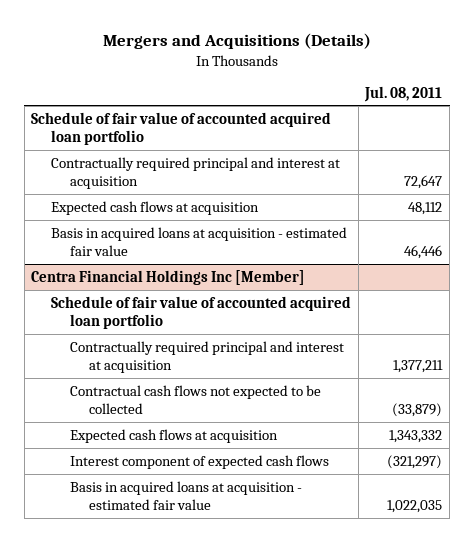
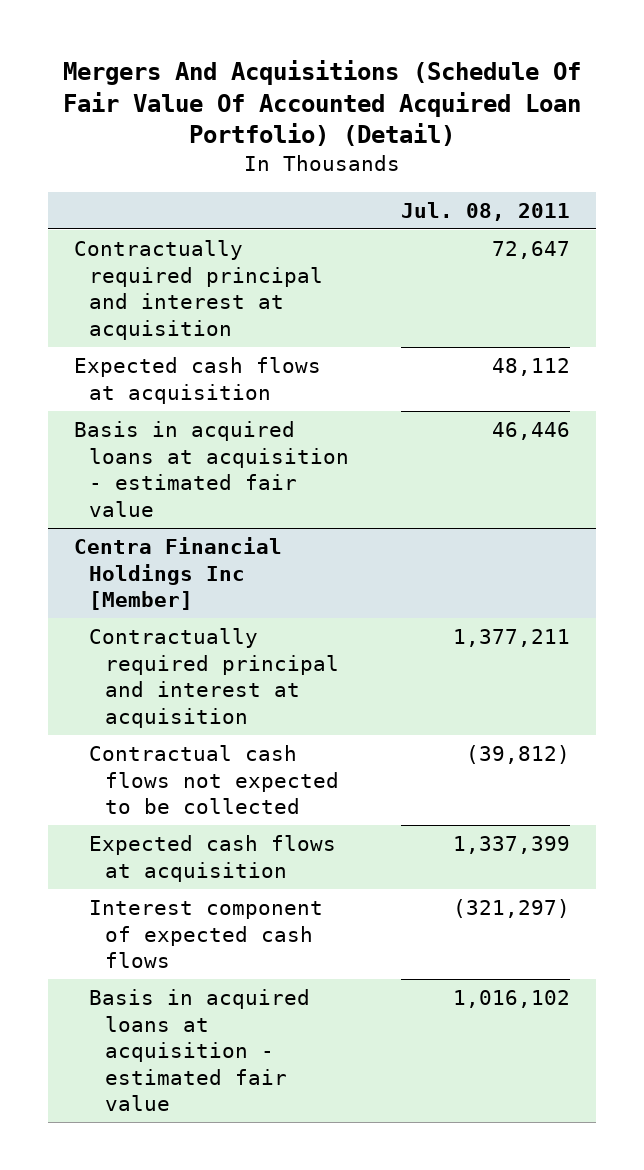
[102,33,371,50] Mergers and Acquisitions (Details) -> [63,59,582,147] Mergers And Acquisitions (Schedule Of Fair Value Of Accounted Acquired Loan Portfolio) (Detail)
[31,111,332,146] Schedule of fair value of accounted acquired loan portfolio -> none
[50,295,351,330] Schedule of fair value of accounted acquired loan portfolio -> none
[392,403,443,418] (33,879) -> [466,744,571,764] (39,812)
[389,429,443,443] 1,343,332 -> [453,835,571,854] 1,337,399
[387,500,443,514] 1,022,035 -> [453,989,571,1008] 1,016,102

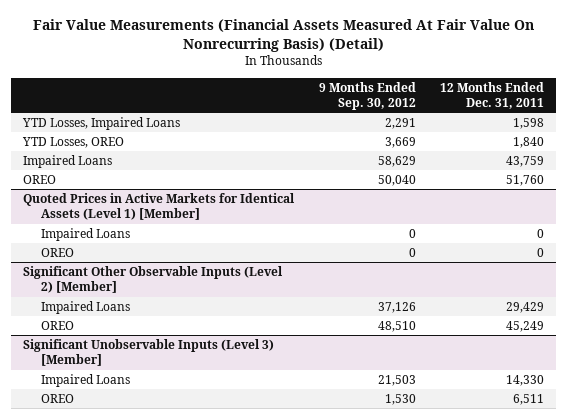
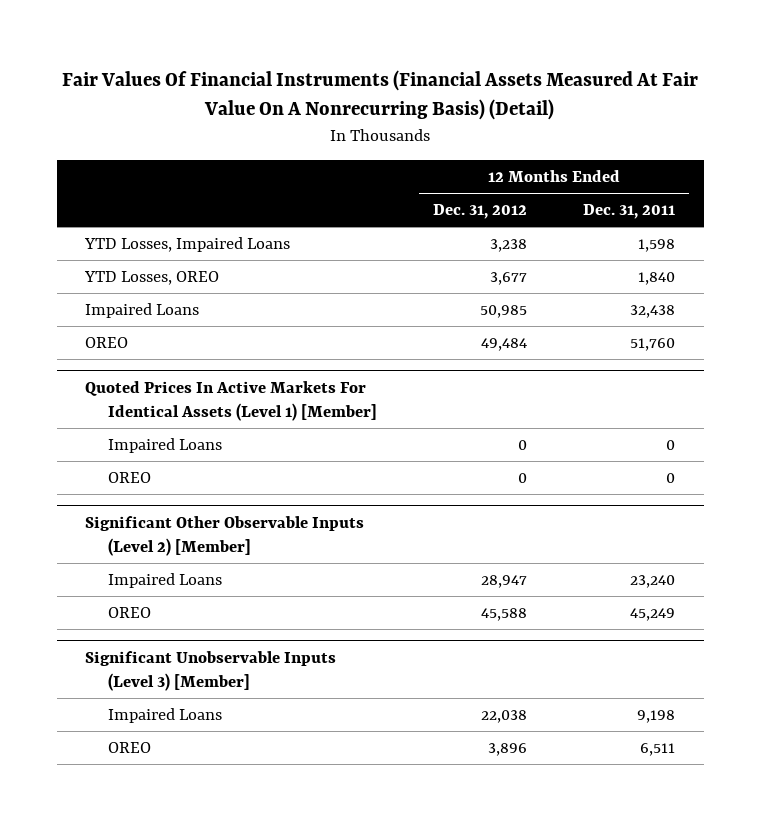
[32,19,534,53] Fair Value Measurements (Financial Assets Measured At Fair Value On Nonrecurring Basis) (Detail) -> [62,70,699,121] Fair Values Of Financial Instruments (Financial Assets Measured At Fair Value On A Nonrecurring Basis) (Detail)
[318,81,416,111] 9 Months Ended Sep. 30, 2012 -> none
none -> [433,204,528,220] Dec. 31, 2012
[505,156,544,168] 43,759 -> [630,305,676,319] 32,438
[23,193,296,221] Quoted Prices in Active Markets for Identical Assets (Level 1) [Member] -> [84,380,377,421] Quoted Prices In Active Markets For Identical Assets (Level 1) [Member]
[505,302,544,314] 29,429 -> [630,575,676,589] 23,240
[505,375,544,387] 14,330 -> [637,710,676,724] 9,198

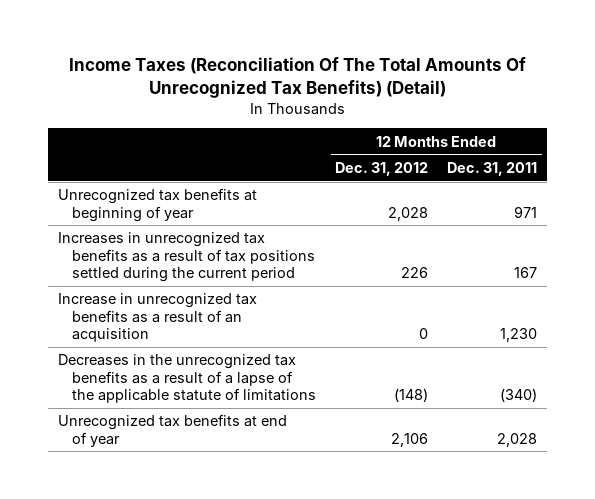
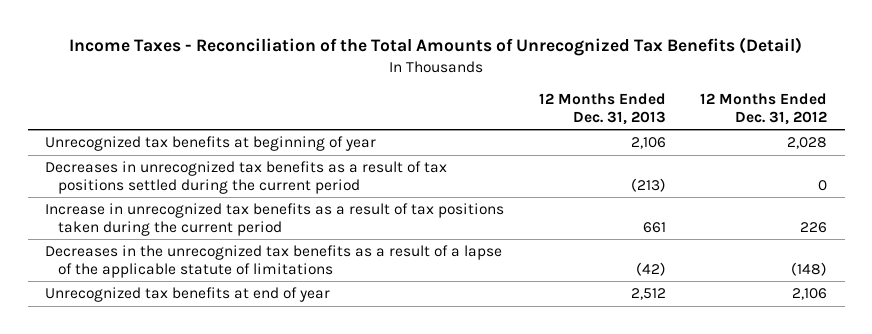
[68,56,526,98] Income Taxes (Reconciliation Of The Total Amounts Of Unrecognized Tax Benefits) (Detail) -> [69,37,803,57] Income Taxes - Reconciliation of the Total Amounts of Unrecognized Tax Benefits (Detail)
[447,161,538,176] Dec. 31, 2011 -> none
none -> [538,93,666,125] 12 Months Ended Dec. 31, 2013
[57,293,257,342] Increase in unrecognized tax benefits as a result of an acquisition -> none
none -> [45,161,448,194] Decreases in unrecognized tax benefits as a result of tax positions settled during the current period
[57,232,316,282] Increases in unrecognized tax benefits as a result of tax positions settled during the current period -> [45,203,505,236] Increase in unrecognized tax benefits as a result of tax positions taken during the current period

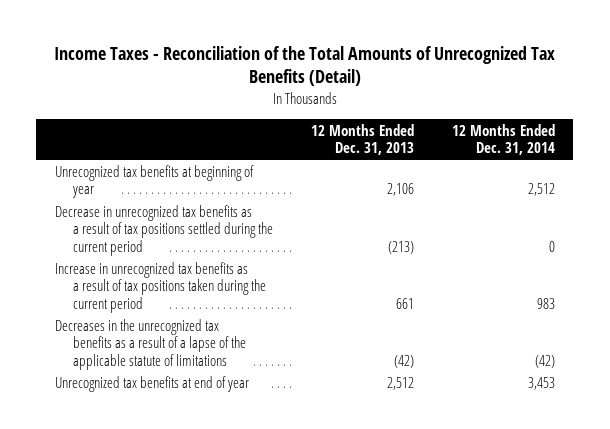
[700,93,828,125] 12 Months Ended Dec. 31, 2012 -> none
none -> [451,123,555,156] 12 Months Ended Dec. 31, 2014
[45,161,448,194] Decreases in unrecognized tax benefits as a result of tax positions settled during the current period -> [55,204,274,256] Decrease in unrecognized tax benefits as a result of tax positions settled during the current period

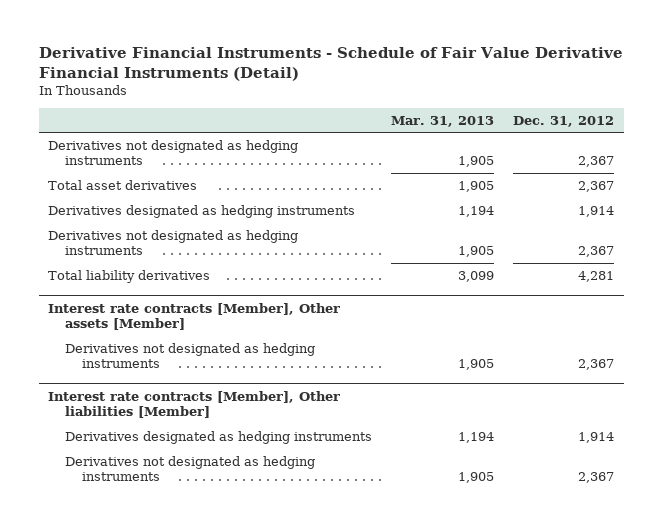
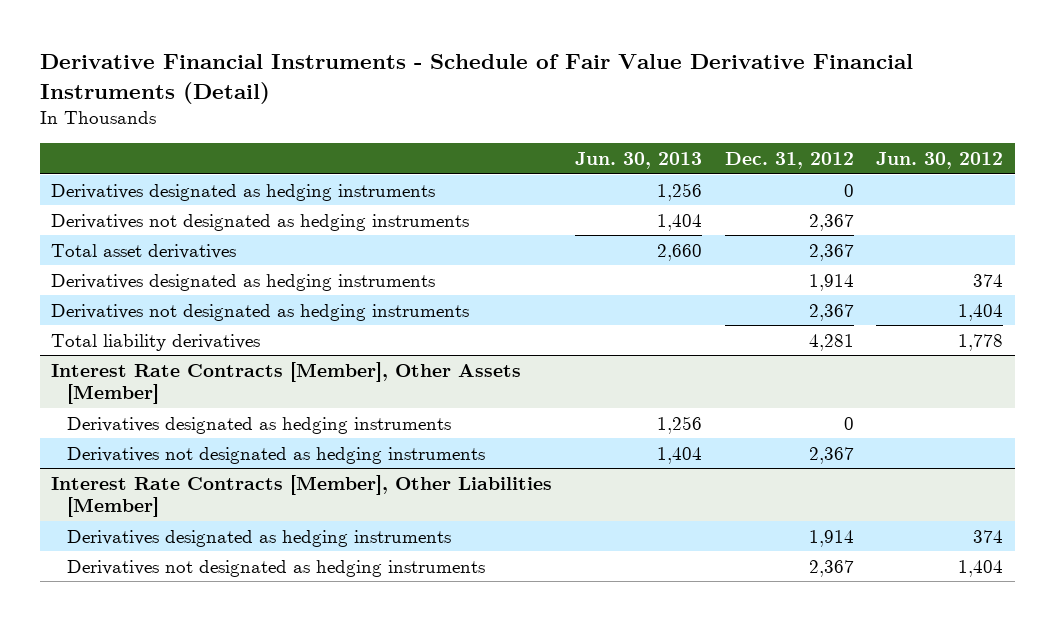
[391,115,495,127] Mar. 31, 2013 -> none
none -> [574,152,702,170] Jun. 30, 2013
none -> [876,152,1004,170] Jun. 30, 2012
none -> [51,183,436,201] Derivatives designated as hedging instruments
[48,302,341,331] Interest rate contracts [Member], Other assets [Member] -> [51,361,522,404] Interest Rate Contracts [Member], Other Assets [Member]
none -> [66,416,451,434] Derivatives designated as hedging instruments
[48,390,341,419] Interest rate contracts [Member], Other liabilities [Member] -> [51,474,553,517] Interest Rate Contracts [Member], Other Liabilities [Member]

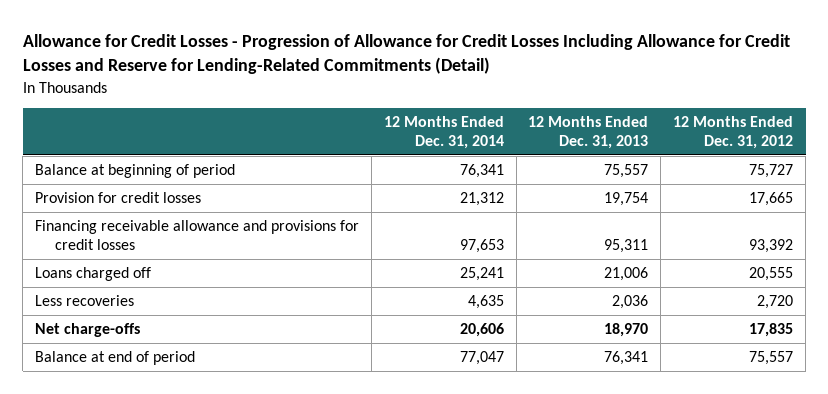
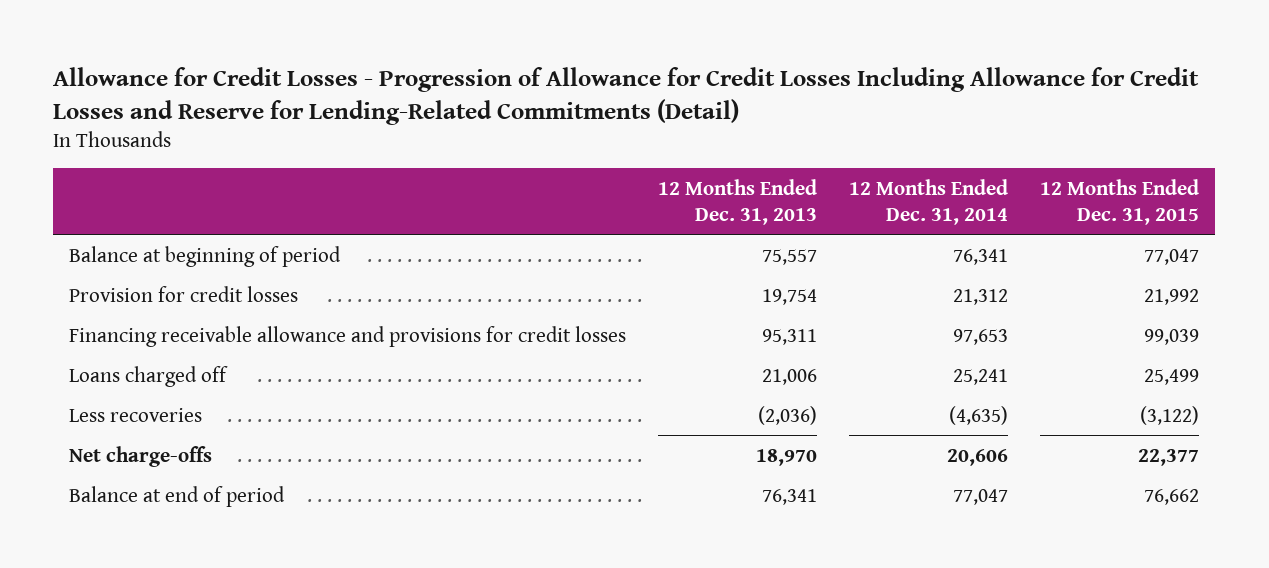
[673,116,794,150] 12 Months Ended Dec. 31, 2012 -> none
none -> [1040,179,1200,225] 12 Months Ended Dec. 31, 2015
[467,295,504,310] 4,635 -> [949,405,1009,425] (4,635)
[612,295,649,310] 2,036 -> [758,405,818,425] (2,036)

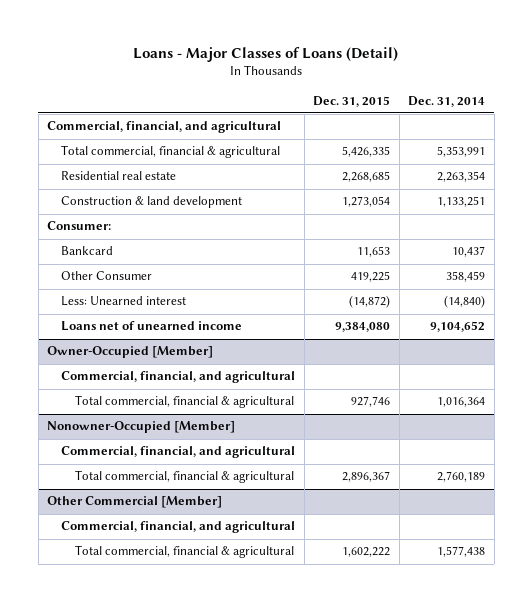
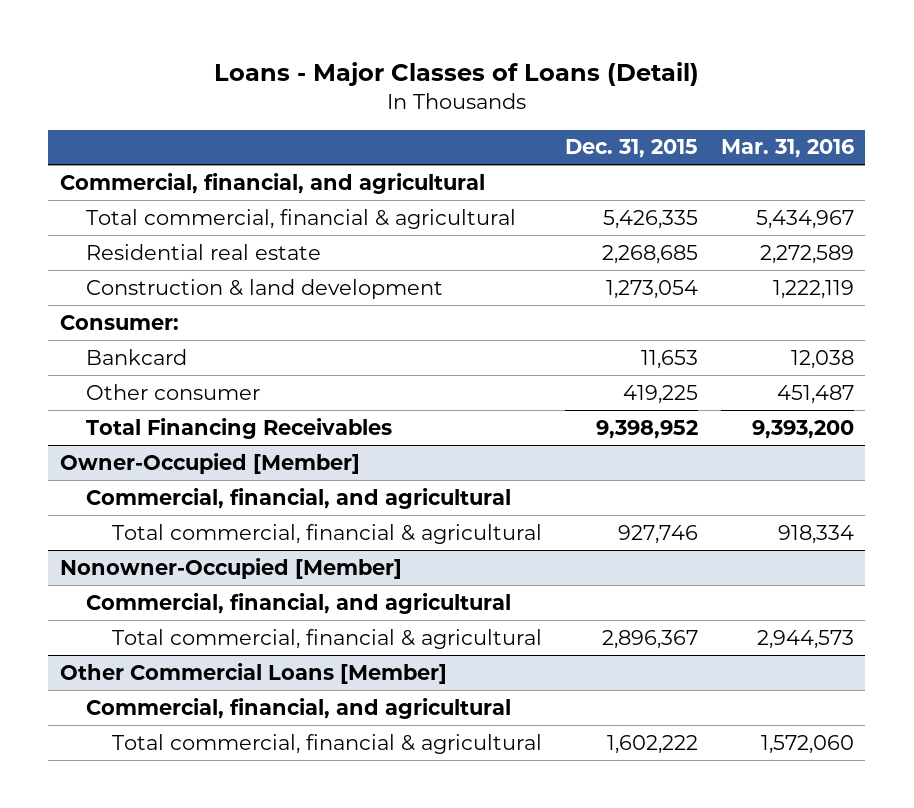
[408,95,486,107] Dec. 31, 2014 -> none
none -> [720,139,854,159] Mar. 31, 2016
[61,296,187,307] Less: Unearned interest -> none
[61,321,243,332] Loans net of unearned income -> none
[61,271,153,281] Other Consumer -> [85,383,260,400] Other consumer
none -> [85,417,392,439] Total Financing Receivables
[47,496,223,509] Other Commercial [Member] -> [59,662,447,684] Other Commercial Loans [Member]

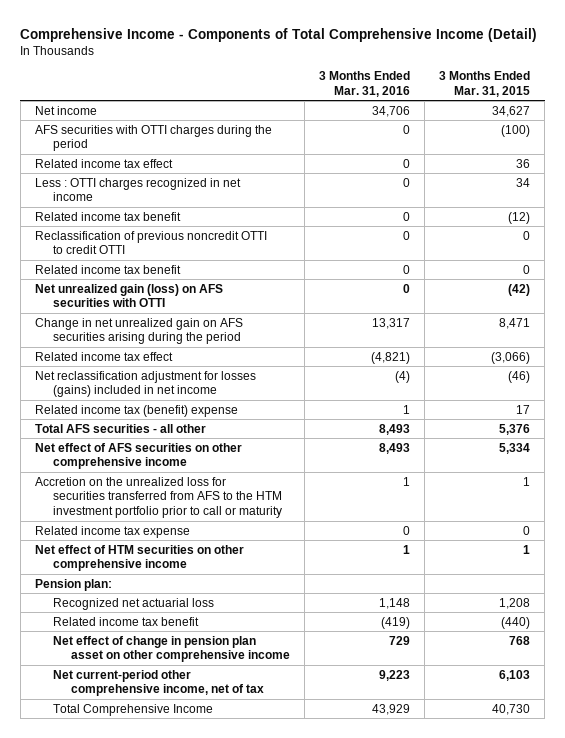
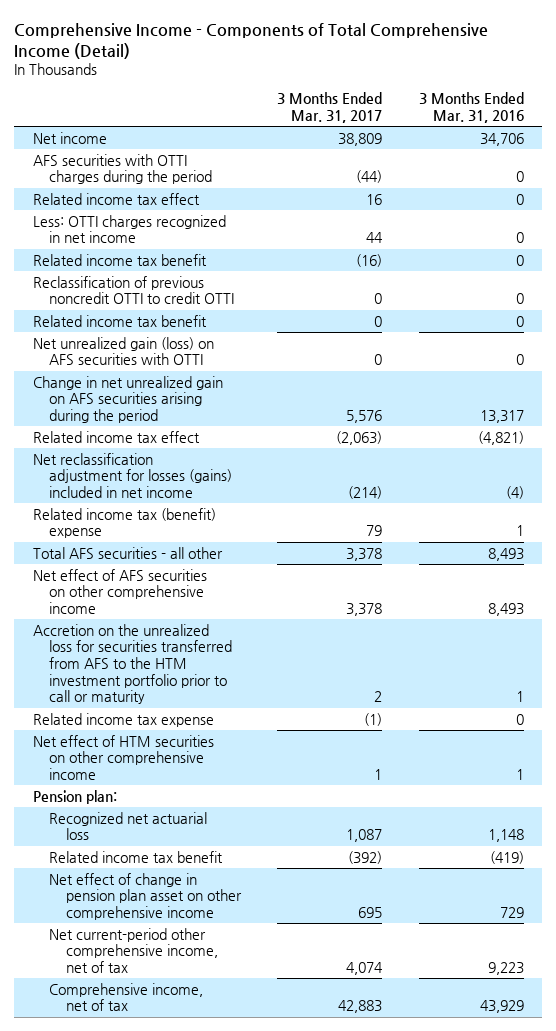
[439,71,531,97] 3 Months Ended Mar. 31, 2015 -> none
none -> [277,92,383,123] 3 Months Ended Mar. 31, 2017
[34,177,241,202] Less : OTTI charges recognized in net income -> [32,214,226,244] Less: OTTI charges recognized in net income
[53,703,214,716] Total Comprehensive Income -> [49,982,204,1012] Comprehensive income, net of tax

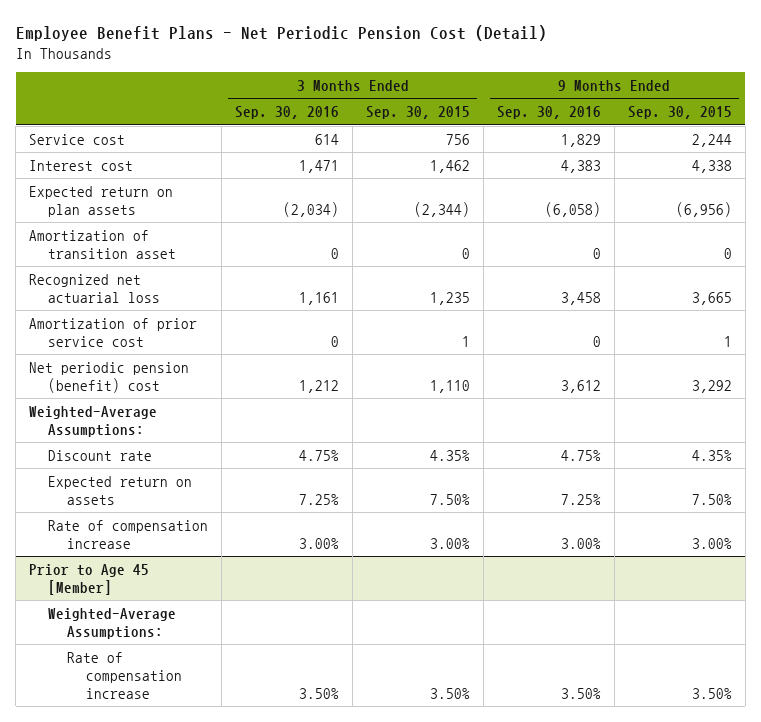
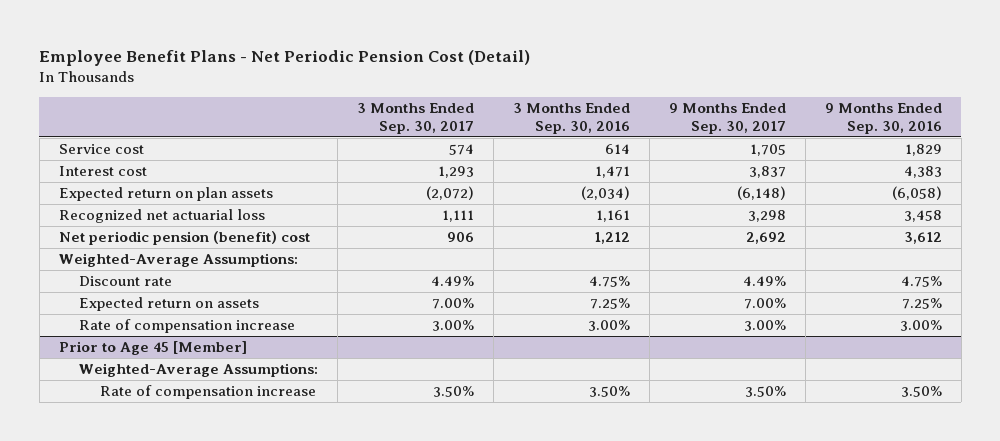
[366,106,471,120] Sep. 30, 2015 -> none
[627,106,732,120] Sep. 30, 2015 -> none
none -> [357,103,475,135] 3 Months Ended Sep. 30, 2017
none -> [668,103,786,135] 9 Months Ended Sep. 30, 2017
[29,229,177,259] Amortization of transition asset -> none
[29,317,198,347] Amortization of prior service cost -> none

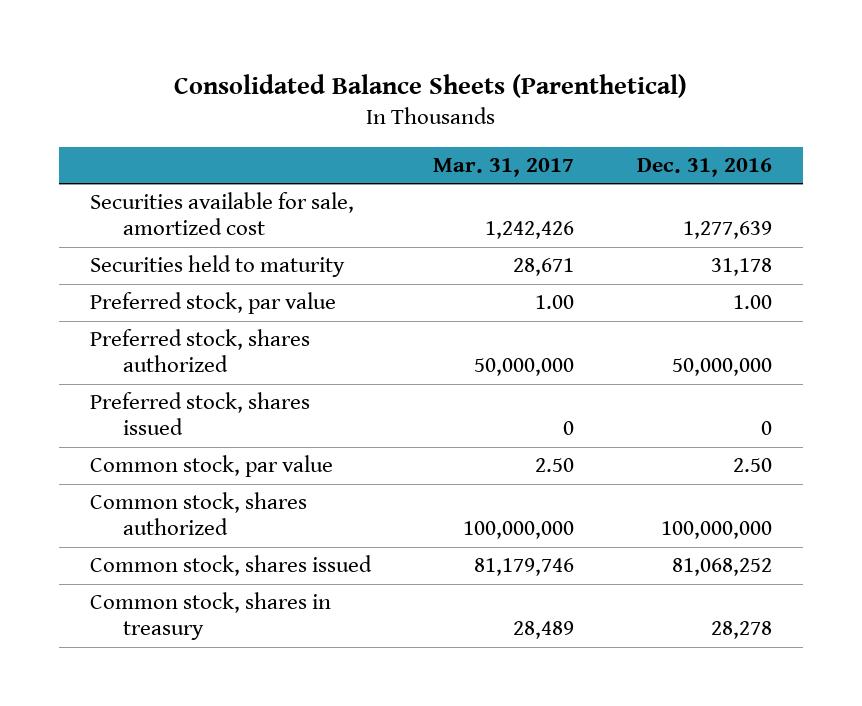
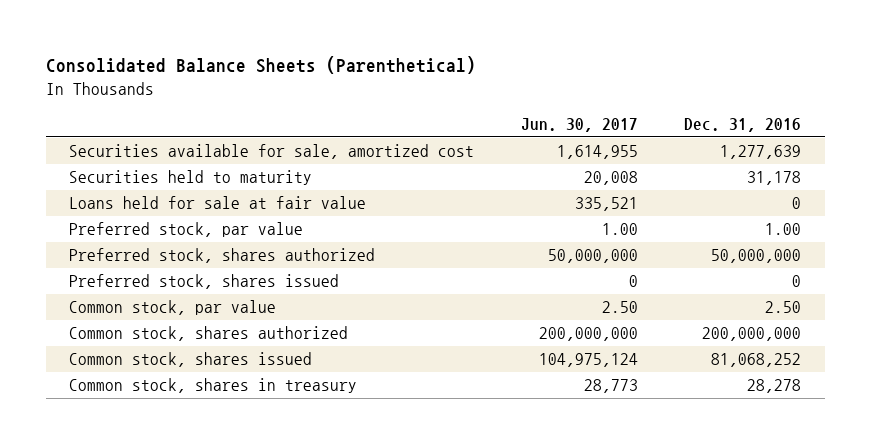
[433,158,575,178] Mar. 31, 2017 -> none
none -> [520,117,638,132] Jun. 30, 2017
none -> [68,196,366,210] Loans held for sale at fair value
[660,521,772,540] 100,000,000 -> [702,327,802,342] 200,000,000

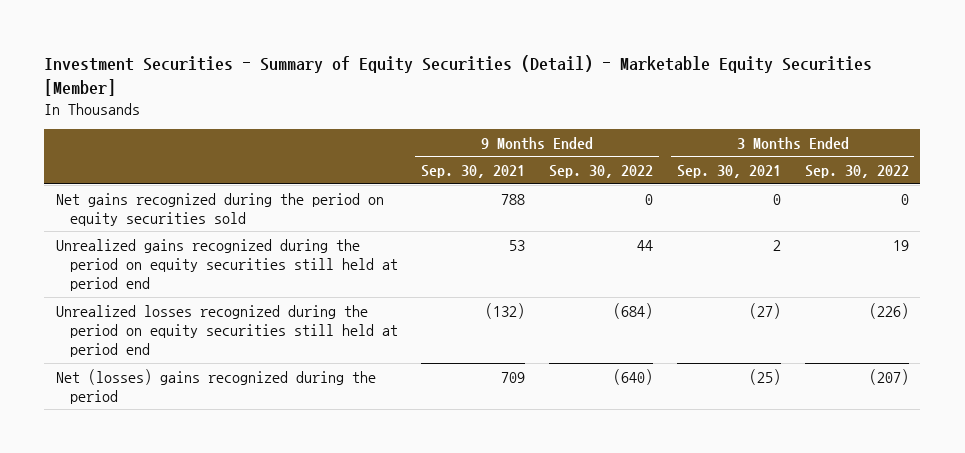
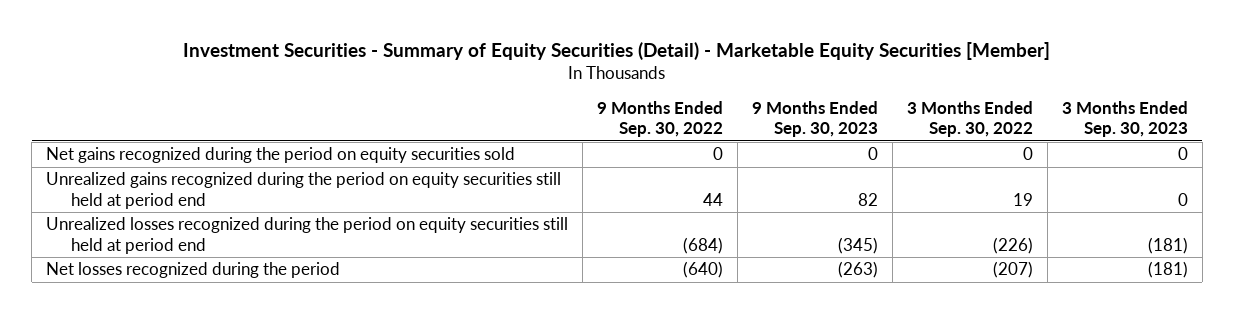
[421,164,526,178] Sep. 30, 2021 -> none
[676,164,781,178] Sep. 30, 2021 -> none
none -> [751,101,878,138] 9 Months Ended Sep. 30, 2023
none -> [1061,101,1188,138] 3 Months Ended Sep. 30, 2023
[56,368,377,404] Net (losses) gains recognized during the period -> [46,262,341,279] Net losses recognized during the period

